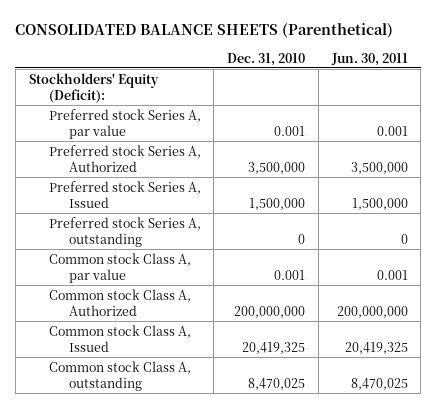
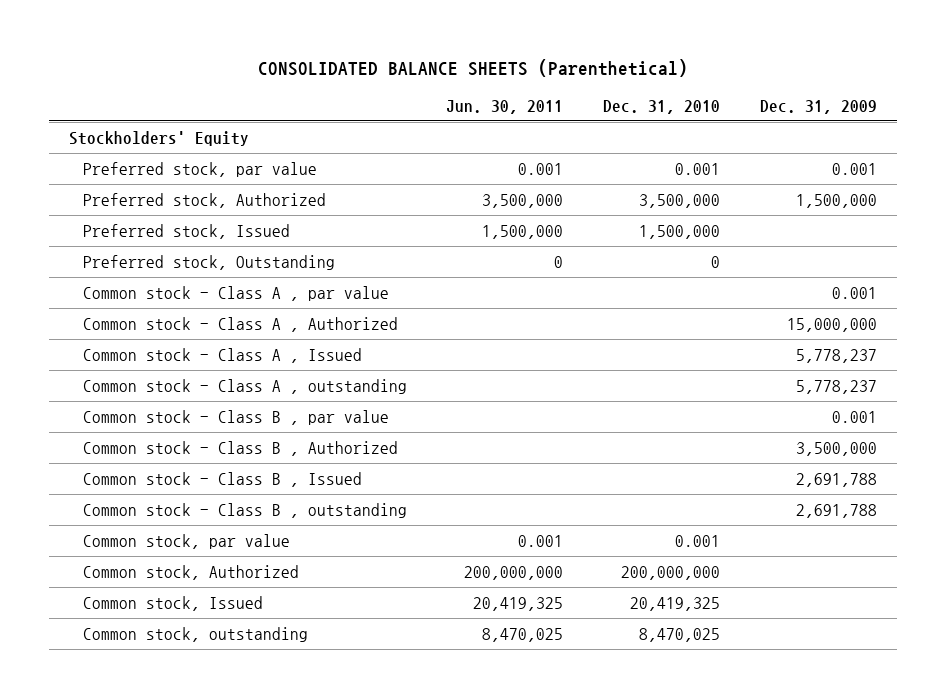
none -> [759,99,877,114] Dec. 31, 2009
[28,72,159,103] Stockholders' Equity (Deficit): -> [68,130,249,146] Stockholders' Equity
[48,108,201,139] Preferred stock Series A, par value -> [82,161,317,177] Preferred stock, par value
[48,144,201,172] Preferred stock Series A, Authorized -> [82,192,326,208] Preferred stock, Authorized
[48,180,201,208] Preferred stock Series A, Issued -> [82,223,290,239] Preferred stock, Issued
[48,216,201,247] Preferred stock Series A, outstanding -> [82,254,335,270] Preferred stock, Outstanding
none -> [82,285,389,301] Common stock - Class A , par value
none -> [82,316,398,332] Common stock - Class A , Authorized
none -> [82,347,362,363] Common stock - Class A , Issued
none -> [82,378,407,394] Common stock - Class A , outstanding
none -> [82,409,389,425] Common stock - Class B , par value
none -> [82,440,398,456] Common stock - Class B , Authorized
none -> [82,471,362,487] Common stock - Class B , Issued
none -> [82,502,407,518] Common stock - Class B , outstanding
[48,252,191,283] Common stock Class A, par value -> [82,533,290,549] Common stock, par value
[48,288,191,316] Common stock Class A, Authorized -> [82,564,299,580] Common stock, Authorized
[48,324,191,352] Common stock Class A, Issued -> [82,595,263,611] Common stock, Issued
[48,360,191,391] Common stock Class A, outstanding -> [82,626,308,642] Common stock, outstanding

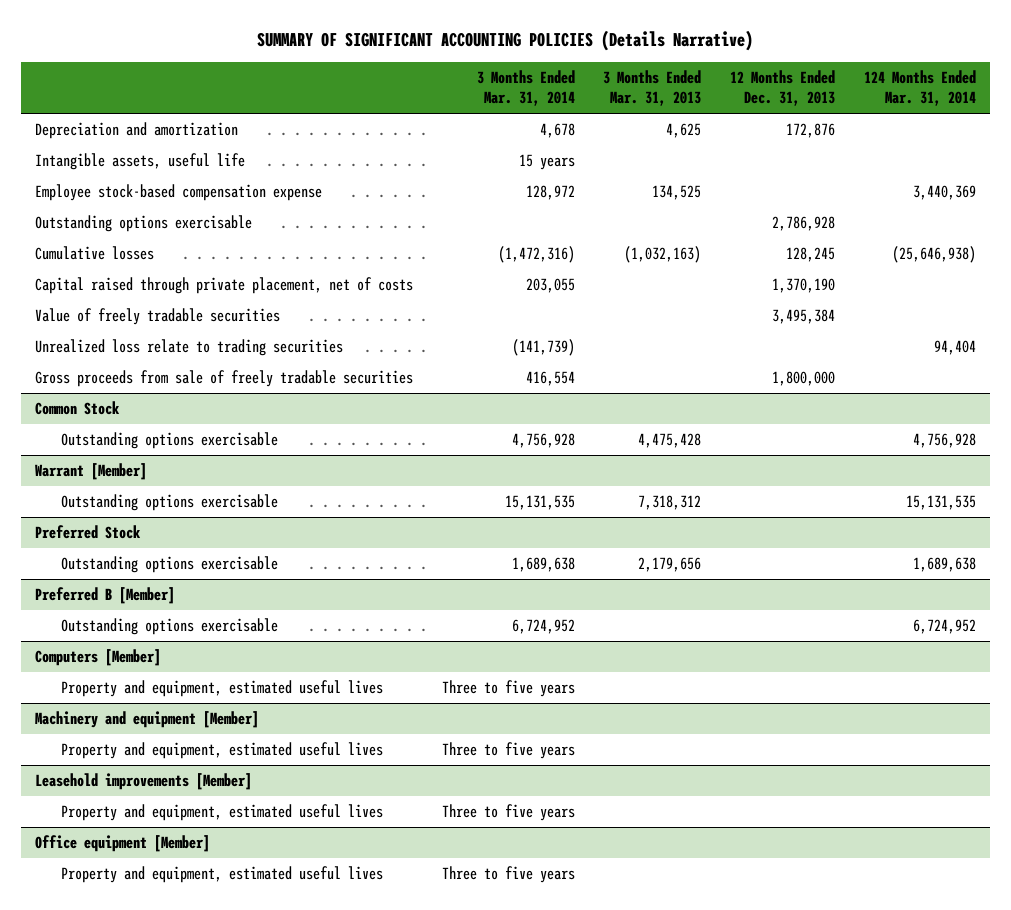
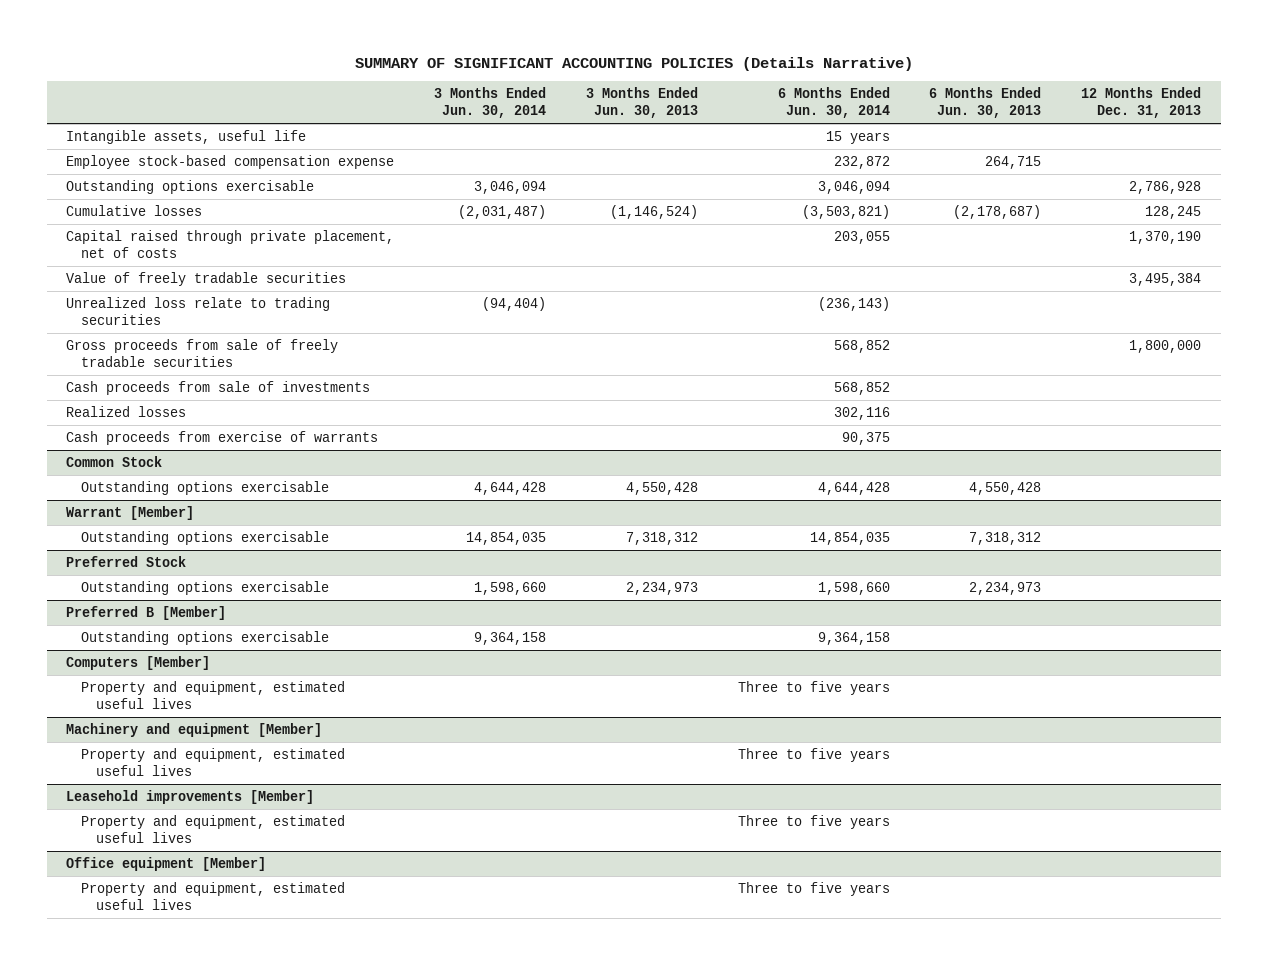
[476,70,575,107] 3 Months Ended Mar. 31, 2014 -> none
[603,70,702,107] 3 Months Ended Mar. 31, 2013 -> none
[863,70,976,107] 124 Months Ended Mar. 31, 2014 -> none
none -> [434,87,547,118] 3 Months Ended Jun. 30, 2014
none -> [585,87,698,118] 3 Months Ended Jun. 30, 2013
none -> [777,87,890,118] 6 Months Ended Jun. 30, 2014
none -> [929,87,1042,118] 6 Months Ended Jun. 30, 2013
[35,122,239,140] Depreciation and amortization -> none
none -> [66,381,371,396] Cash proceeds from sale of investments
none -> [66,406,187,418] Realized losses
none -> [66,431,379,446] Cash proceeds from exercise of warrants

